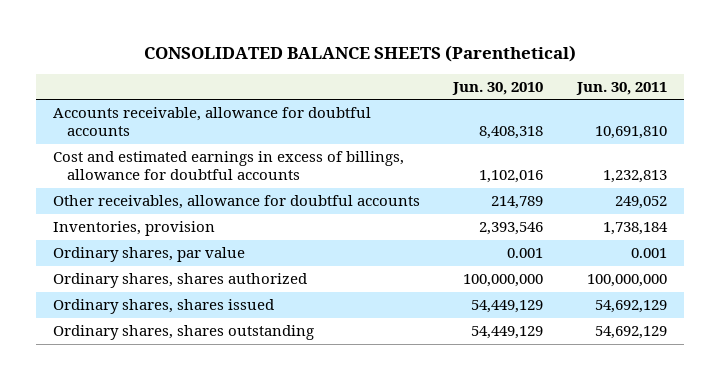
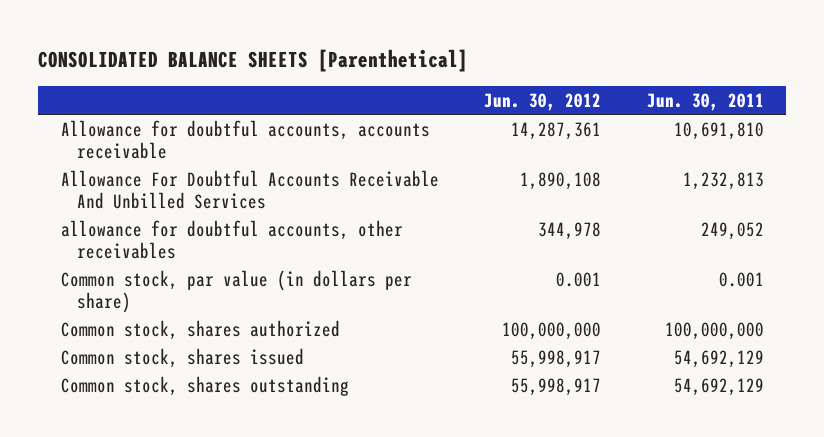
[143,44,576,62] CONSOLIDATED BALANCE SHEETS (Parenthetical) -> [37,49,468,73] CONSOLIDATED BALANCE SHEETS [Parenthetical]
[452,81,544,95] Jun. 30, 2010 -> none
none -> [484,92,602,111] Jun. 30, 2012
[52,221,215,237] Inventories, provision -> none
[52,107,371,137] Accounts receivable, allowance for doubtful accounts -> [60,119,430,159] Allowance for doubtful accounts, accounts receivable
[52,151,404,181] Cost and estimated earnings in excess of billings, allowance for doubtful accounts -> [60,169,439,209] Allowance For Doubtful Accounts Receivable And Unbilled Services
[52,195,420,210] Other receivables, allowance for doubtful accounts -> [60,219,403,259] allowance for doubtful accounts, other receivables
[52,247,245,263] Ordinary shares, par value -> [60,269,412,313] Common stock, par value (in dollars per share)
[52,273,307,289] Ordinary shares, shares authorized -> [60,319,340,340] Common stock, shares authorized
[52,299,274,315] Ordinary shares, shares issued -> [60,347,304,368] Common stock, shares issued
[52,325,314,341] Ordinary shares, shares outstanding -> [60,375,349,396] Common stock, shares outstanding

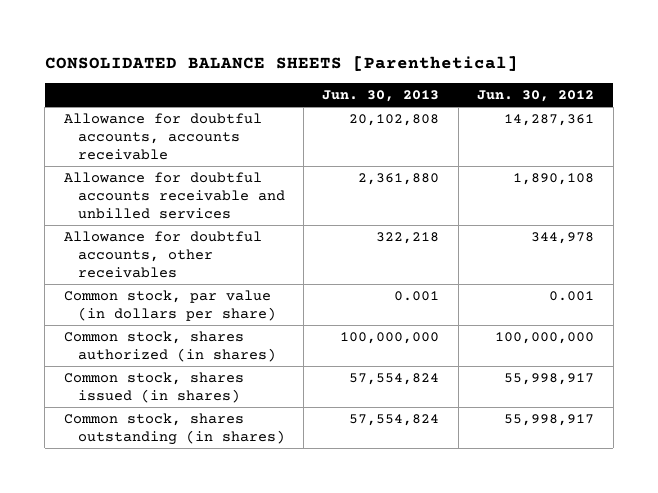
[646,92,764,111] Jun. 30, 2011 -> none
none -> [322,90,440,103] Jun. 30, 2013
[60,169,439,209] Allowance For Doubtful Accounts Receivable And Unbilled Services -> [63,171,285,219] Allowance for doubtful accounts receivable and unbilled services
[60,219,403,259] allowance for doubtful accounts, other receivables -> [63,230,262,278] Allowance for doubtful accounts, other receivables
[60,319,340,340] Common stock, shares authorized -> [63,330,276,362] Common stock, shares authorized (in shares)
[60,347,304,368] Common stock, shares issued -> [63,371,244,403] Common stock, shares issued (in shares)
[60,375,349,396] Common stock, shares outstanding -> [63,412,285,445] Common stock, shares outstanding (in shares)

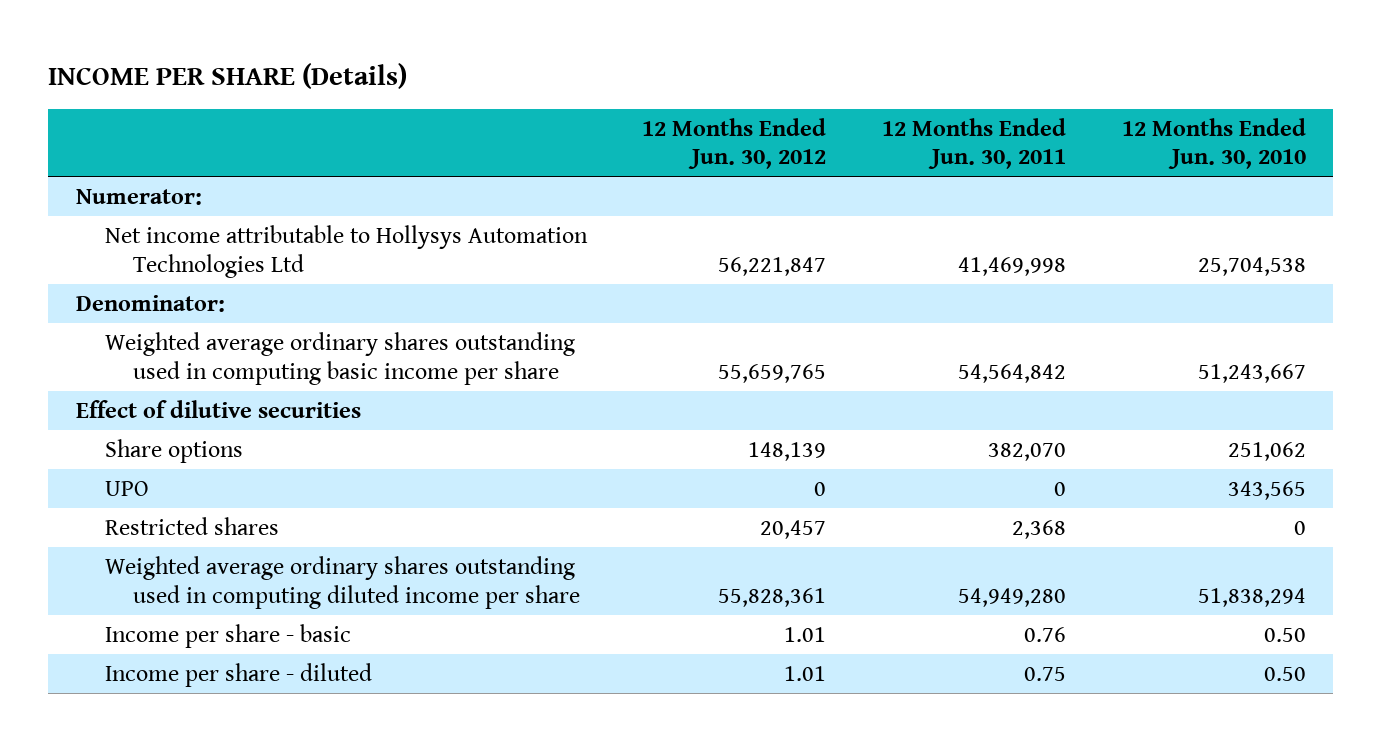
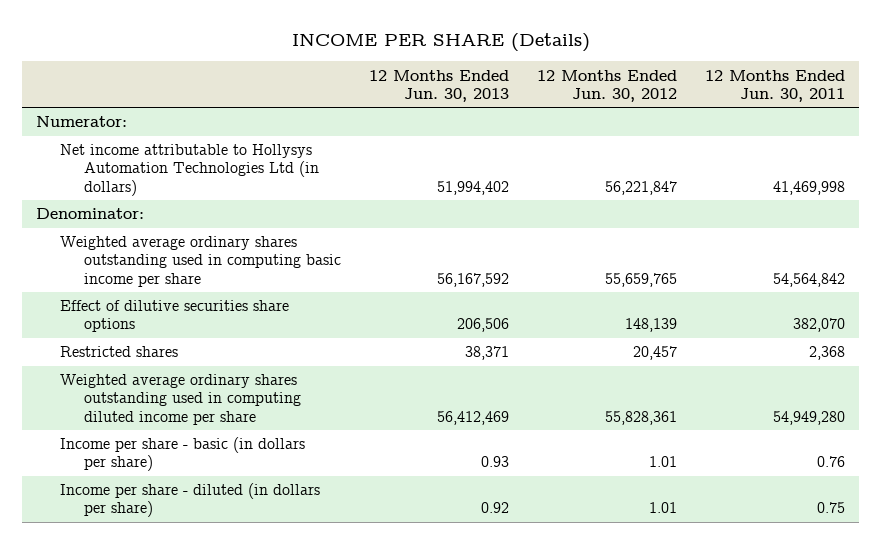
[1121,117,1306,170] 12 Months Ended Jun. 30, 2010 -> none
none -> [368,69,509,102] 12 Months Ended Jun. 30, 2013
[104,224,588,278] Net income attributable to Hollysys Automation Technologies Ltd -> [60,144,319,196] Net income attributable to Hollysys Automation Technologies Ltd (in dollars)
[76,399,362,418] Effect of dilutive securities -> none
[104,480,149,496] UPO -> none
[104,438,243,463] Share options -> [60,300,290,333] Effect of dilutive securities share options
[104,623,351,648] Income per share - basic -> [60,437,306,472] Income per share - basic (in dollars per share)
[104,662,372,687] Income per share - diluted -> [60,483,321,518] Income per share - diluted (in dollars per share)

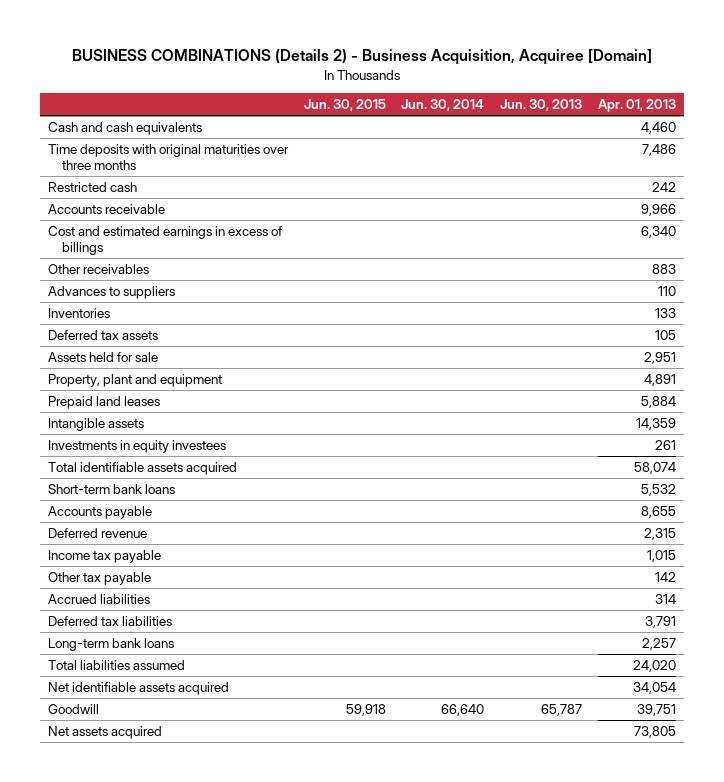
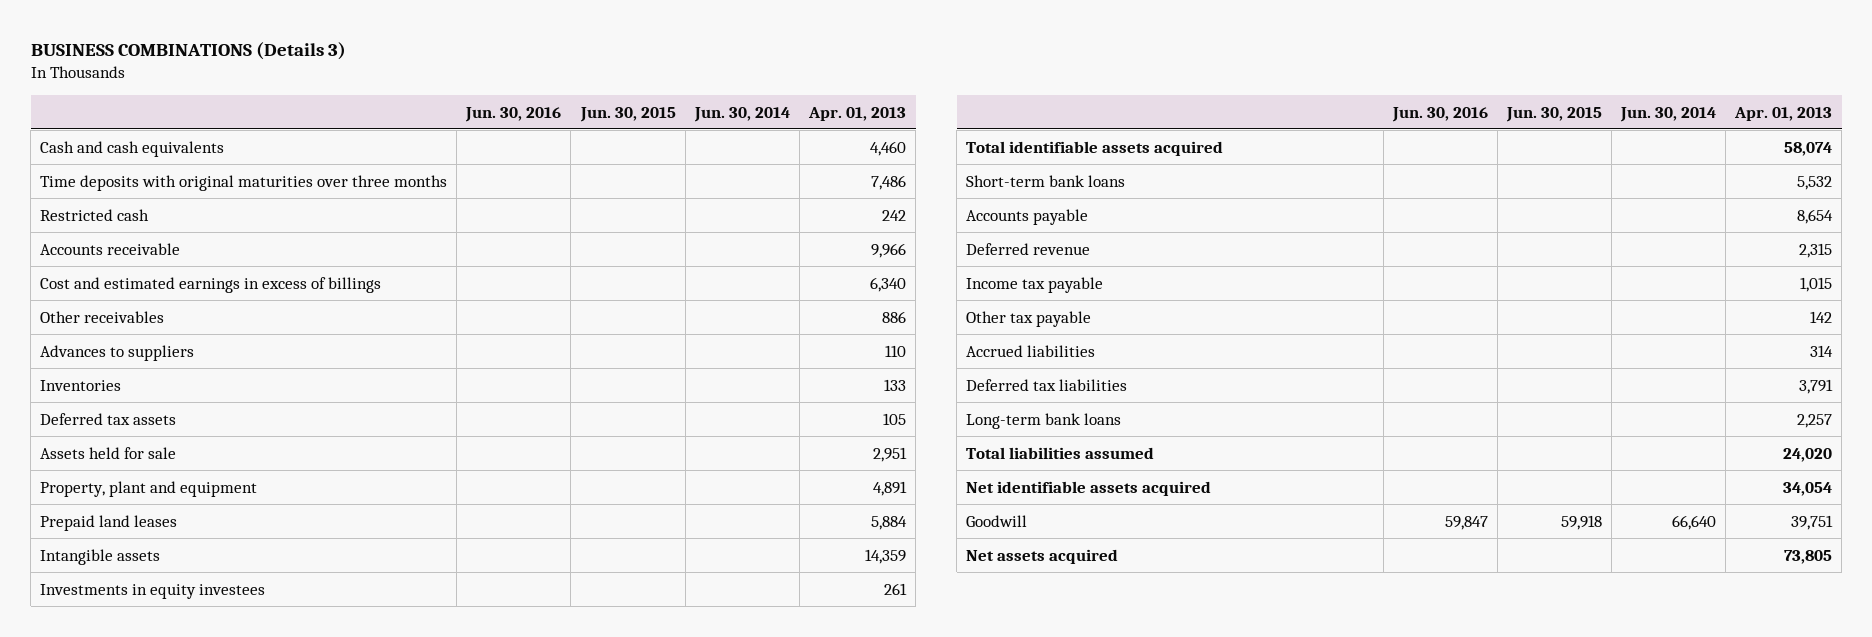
[71,49,652,66] BUSINESS COMBINATIONS (Details 2) - Business Acquisition, Acquiree [Domain] -> [30,42,346,61] BUSINESS COMBINATIONS (Details 3)
[500,99,583,112] Jun. 30, 2013 -> none
none -> [465,106,562,122] Jun. 30, 2016
[651,263,676,274] 883 -> [881,310,906,323] 886
[640,505,676,518] 8,655 -> [1797,208,1834,224] 8,654

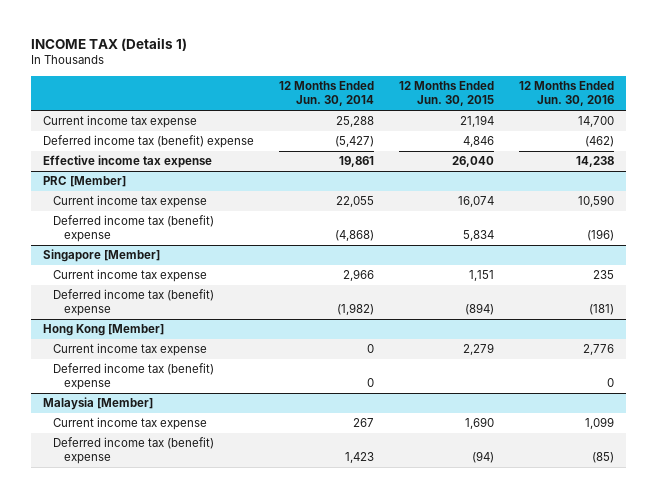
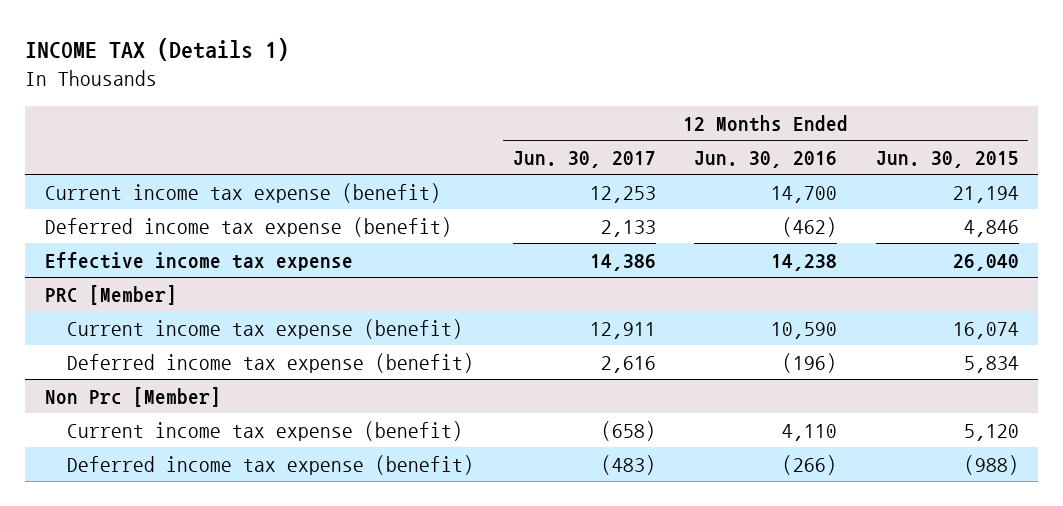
[279,81,375,107] 12 Months Ended Jun. 30, 2014 -> none
none -> [512,150,656,168] Jun. 30, 2017
[43,115,198,129] Current income tax expense -> [44,182,441,203] Current income tax expense (benefit)
[43,135,255,149] Deferred income tax (benefit) expense -> [44,216,452,237] Deferred income tax expense (benefit)
[43,249,161,263] Singapore [Member] -> none
[43,324,165,337] Hong Kong [Member] -> none
[53,343,208,357] Current income tax expense -> none
[53,363,215,391] Deferred income tax (benefit) expense -> none
[43,397,154,411] Malaysia [Member] -> none
[53,417,208,431] Current income tax expense -> none
[53,437,215,465] Deferred income tax (benefit) expense -> none
[53,195,208,209] Current income tax expense -> [67,318,464,339] Current income tax expense (benefit)
[53,215,215,243] Deferred income tax (benefit) expense -> [67,352,475,373] Deferred income tax expense (benefit)
none -> [44,386,221,407] Non Prc [Member]
[53,269,208,283] Current income tax expense -> [67,420,464,441] Current income tax expense (benefit)
[469,270,495,282] 1,151 -> [963,423,1019,441] 5,120
[592,270,614,280] 235 -> [782,423,838,441] 4,110
[53,289,215,317] Deferred income tax (benefit) expense -> [67,454,475,475] Deferred income tax expense (benefit)
[465,303,495,316] (894) -> [963,454,1019,475] (988)
[588,304,614,316] (181) -> [782,454,838,475] (266)

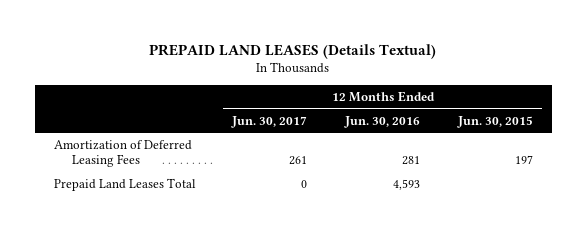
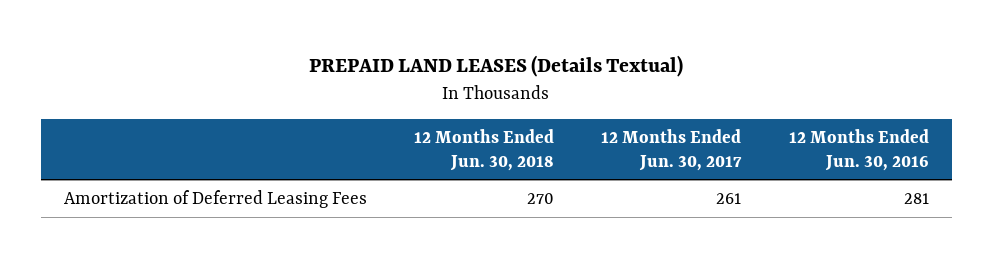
[456,115,533,128] Jun. 30, 2015 -> none
none -> [414,128,555,171] 12 Months Ended Jun. 30, 2018
[53,177,196,191] Prepaid Land Leases Total -> none

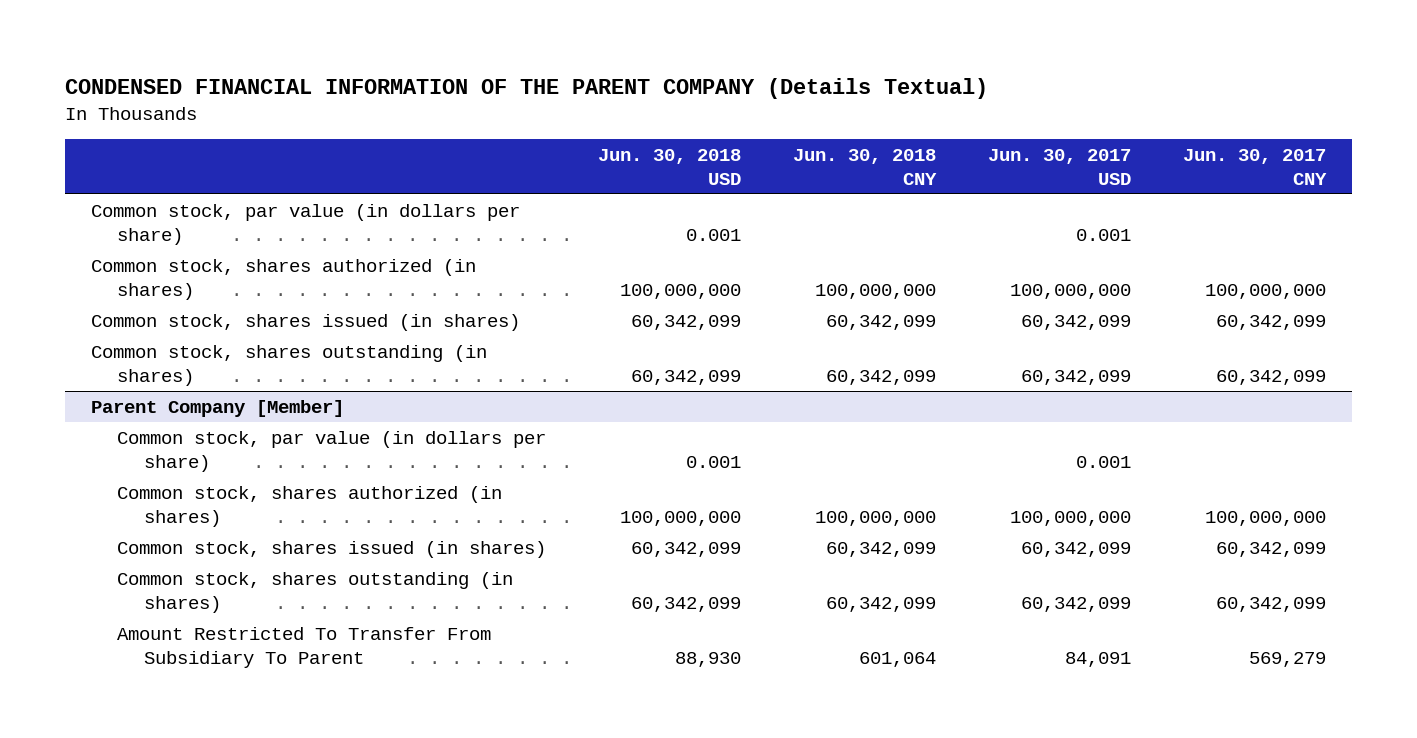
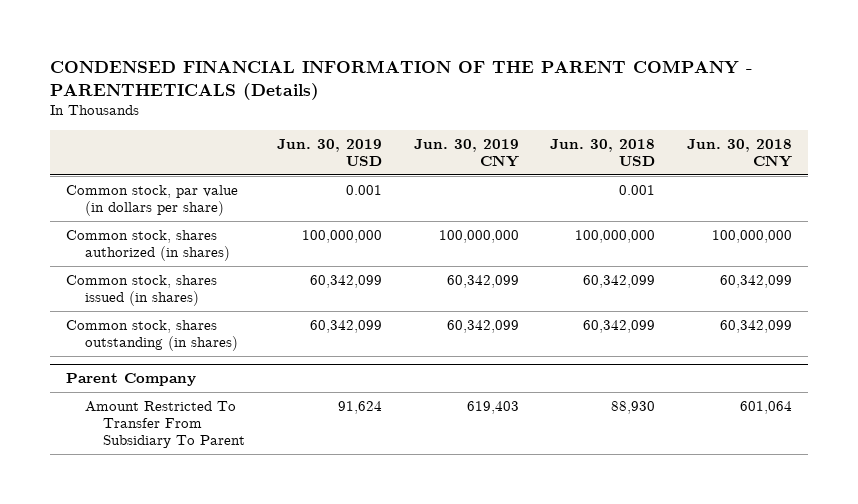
[64,78,988,100] CONDENSED FINANCIAL INFORMATION OF THE PARENT COMPANY (Details Textual) -> [50,60,754,100] CONDENSED FINANCIAL INFORMATION OF THE PARENT COMPANY - PARENTHETICALS (Details)
[988,148,1132,185] Jun. 30, 2017 USD -> none
[1183,148,1328,185] Jun. 30, 2017 CNY -> none
none -> [277,138,383,166] Jun. 30, 2019 USD
none -> [413,138,519,167] Jun. 30, 2019 CNY
[117,430,547,472] Common stock, par value (in dollars per share) -> none
[117,485,503,527] Common stock, shares authorized (in shares) -> none
[117,540,547,558] Common stock, shares issued (in shares) -> none
[117,571,514,613] Common stock, shares outstanding (in shares) -> none
[90,399,344,417] Parent Company [Member] -> [66,373,197,387] Parent Company

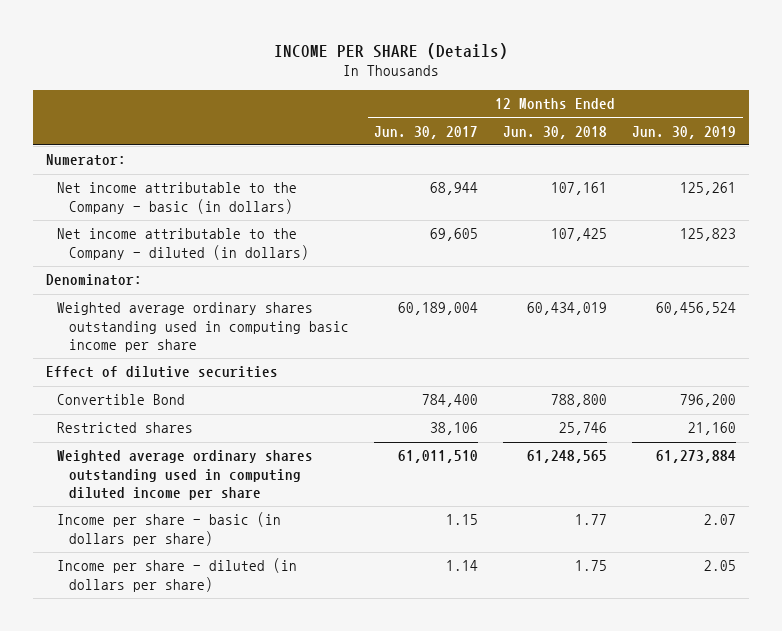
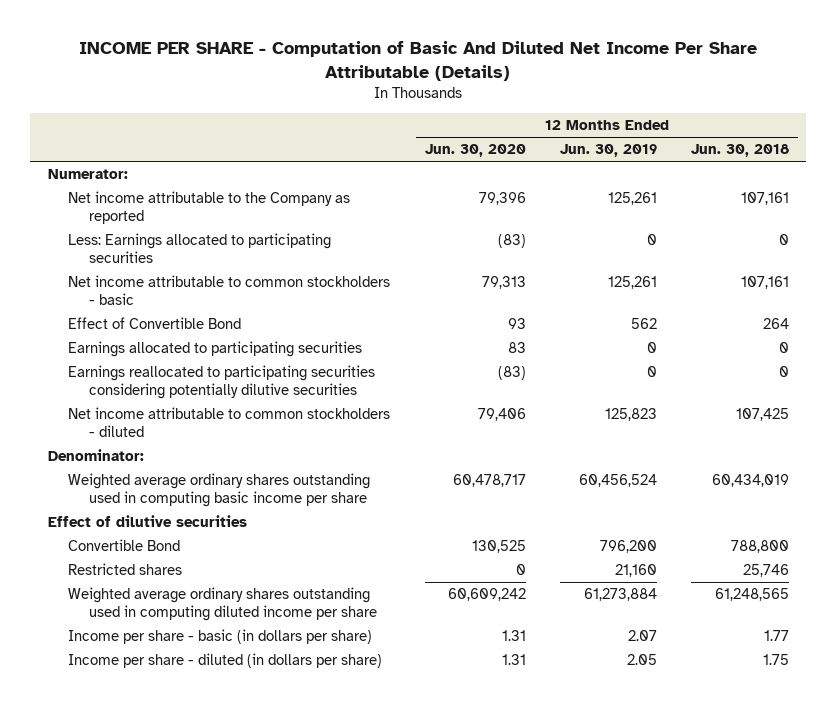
[273,42,508,59] INCOME PER SHARE (Details) -> [79,40,758,81] INCOME PER SHARE - Computation of Basic And Diluted Net Income Per Share Attributable (Details)
[373,125,478,139] Jun. 30, 2017 -> none
none -> [424,144,526,158] Jun. 30, 2020
[57,182,298,214] Net income attributable to the Company - basic (in dollars) -> [68,191,351,224] Net income attributable to the Company as reported
none -> [68,233,332,263] Less: Earnings allocated to participating securities
none -> [68,275,391,305] Net income attributable to common stockholders - basic
none -> [68,317,242,330] Effect of Convertible Bond
none -> [68,341,363,358] Earnings allocated to participating securities
none -> [68,365,376,399] Earnings reallocated to participating securities considering potentially dilutive securities
[57,228,309,260] Net income attributable to the Company - diluted (in dollars) -> [68,407,391,437] Net income attributable to common stockholders - diluted

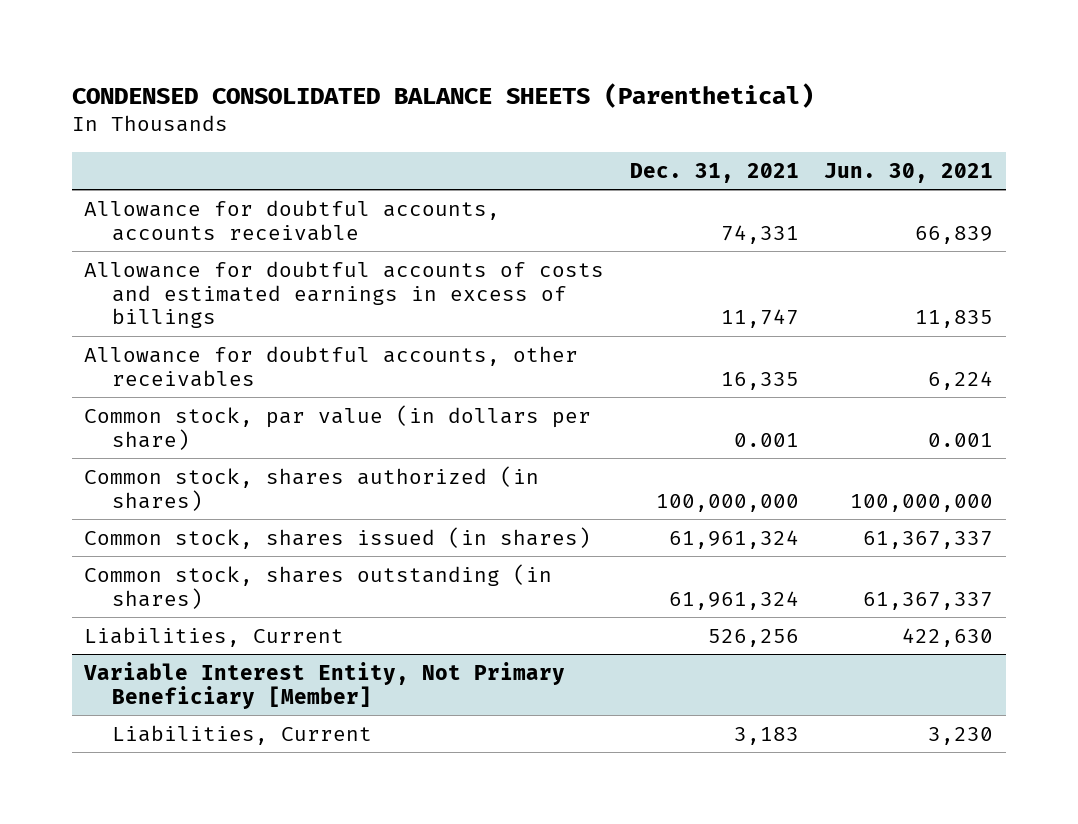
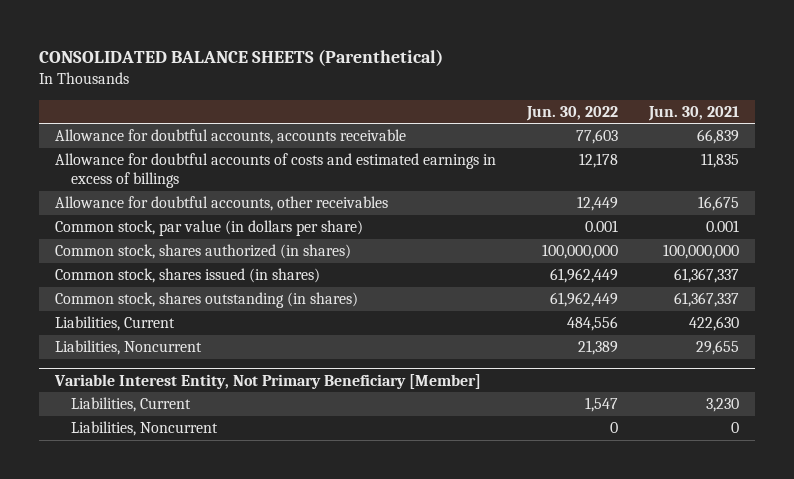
[71,82,814,108] CONDENSED CONSOLIDATED BALANCE SHEETS (Parenthetical) -> [38,49,443,67] CONSOLIDATED BALANCE SHEETS (Parenthetical)
[629,162,799,183] Dec. 31, 2021 -> none
none -> [525,105,618,121] Jun. 30, 2022
[928,370,994,390] 6,224 -> [697,196,739,212] 16,675
none -> [54,340,202,356] Liabilities, Noncurrent
none -> [71,421,219,437] Liabilities, Noncurrent

